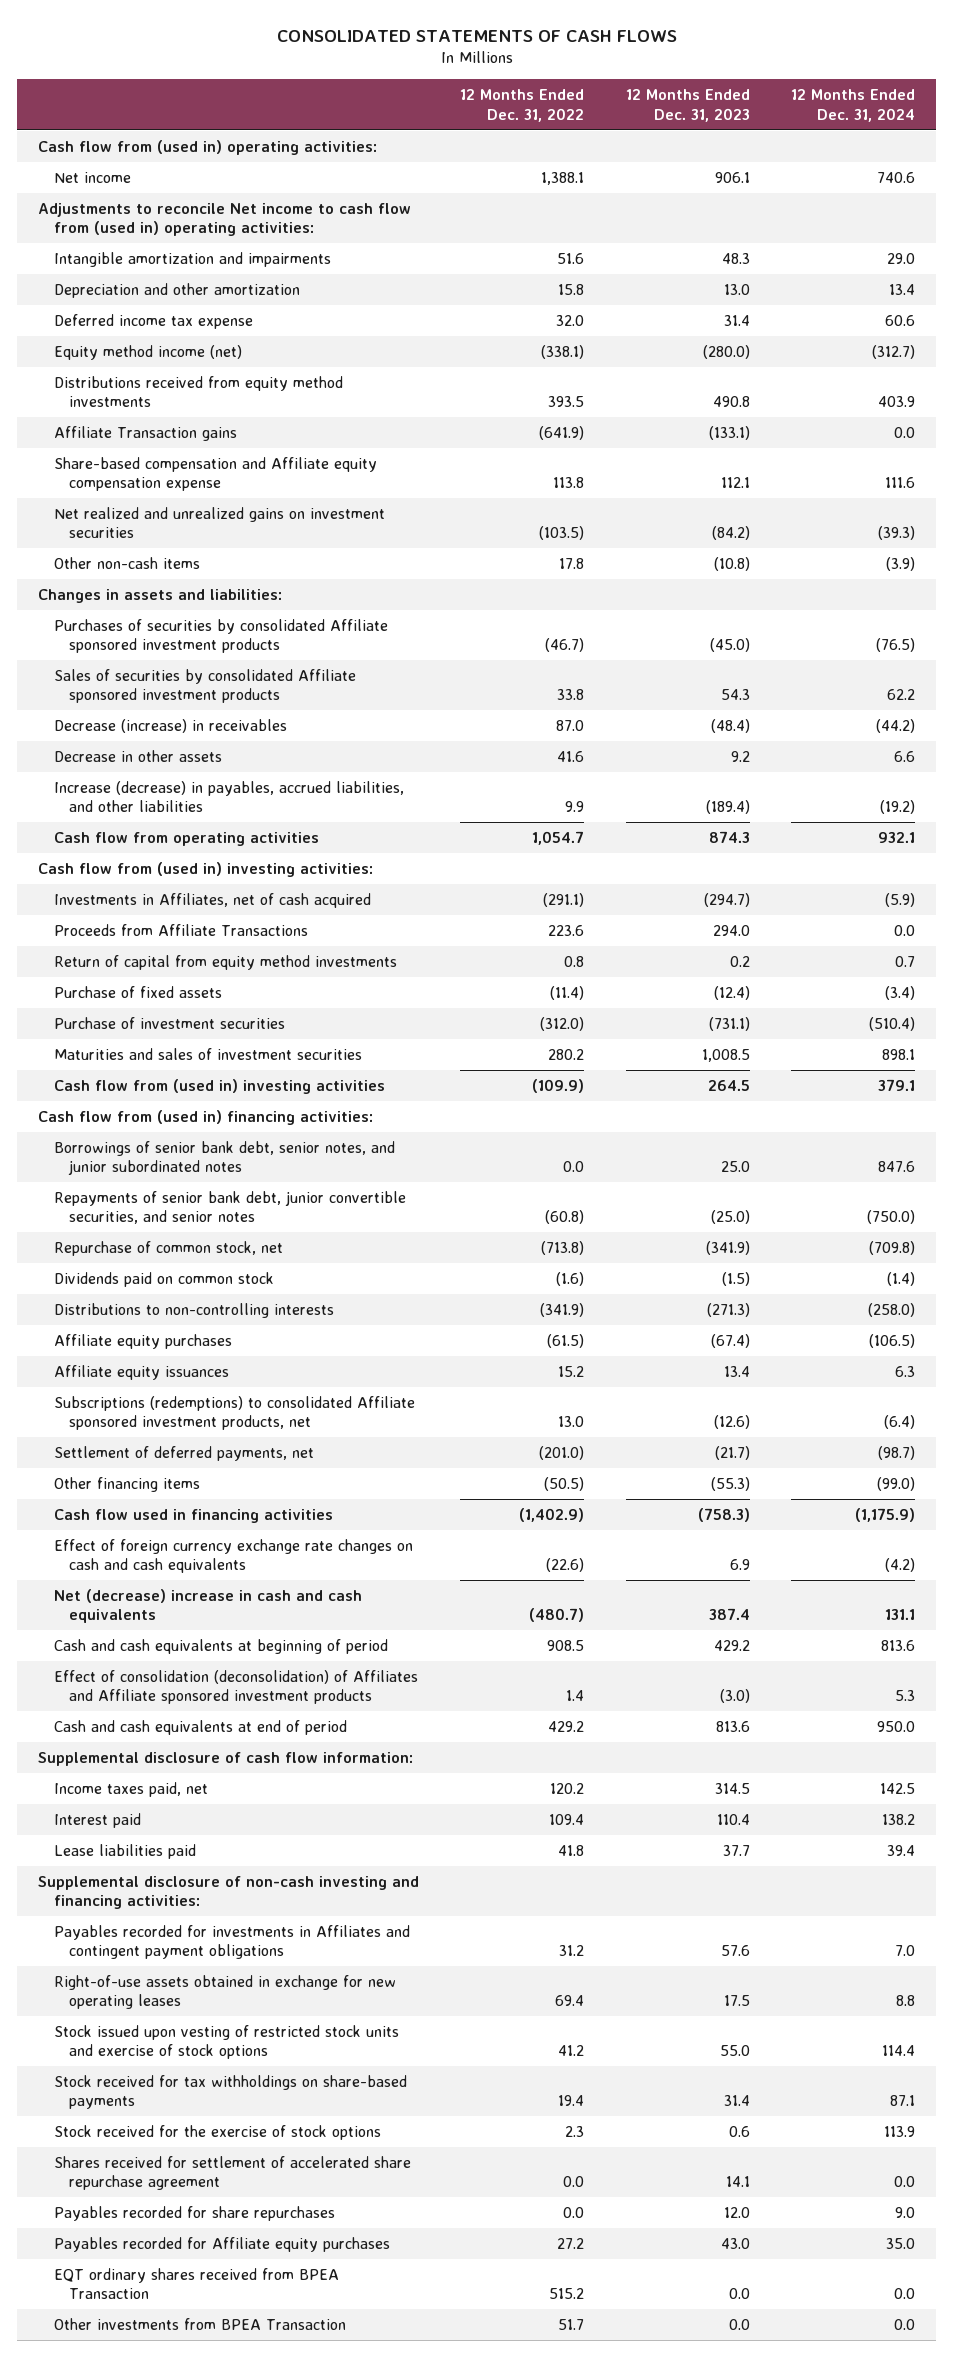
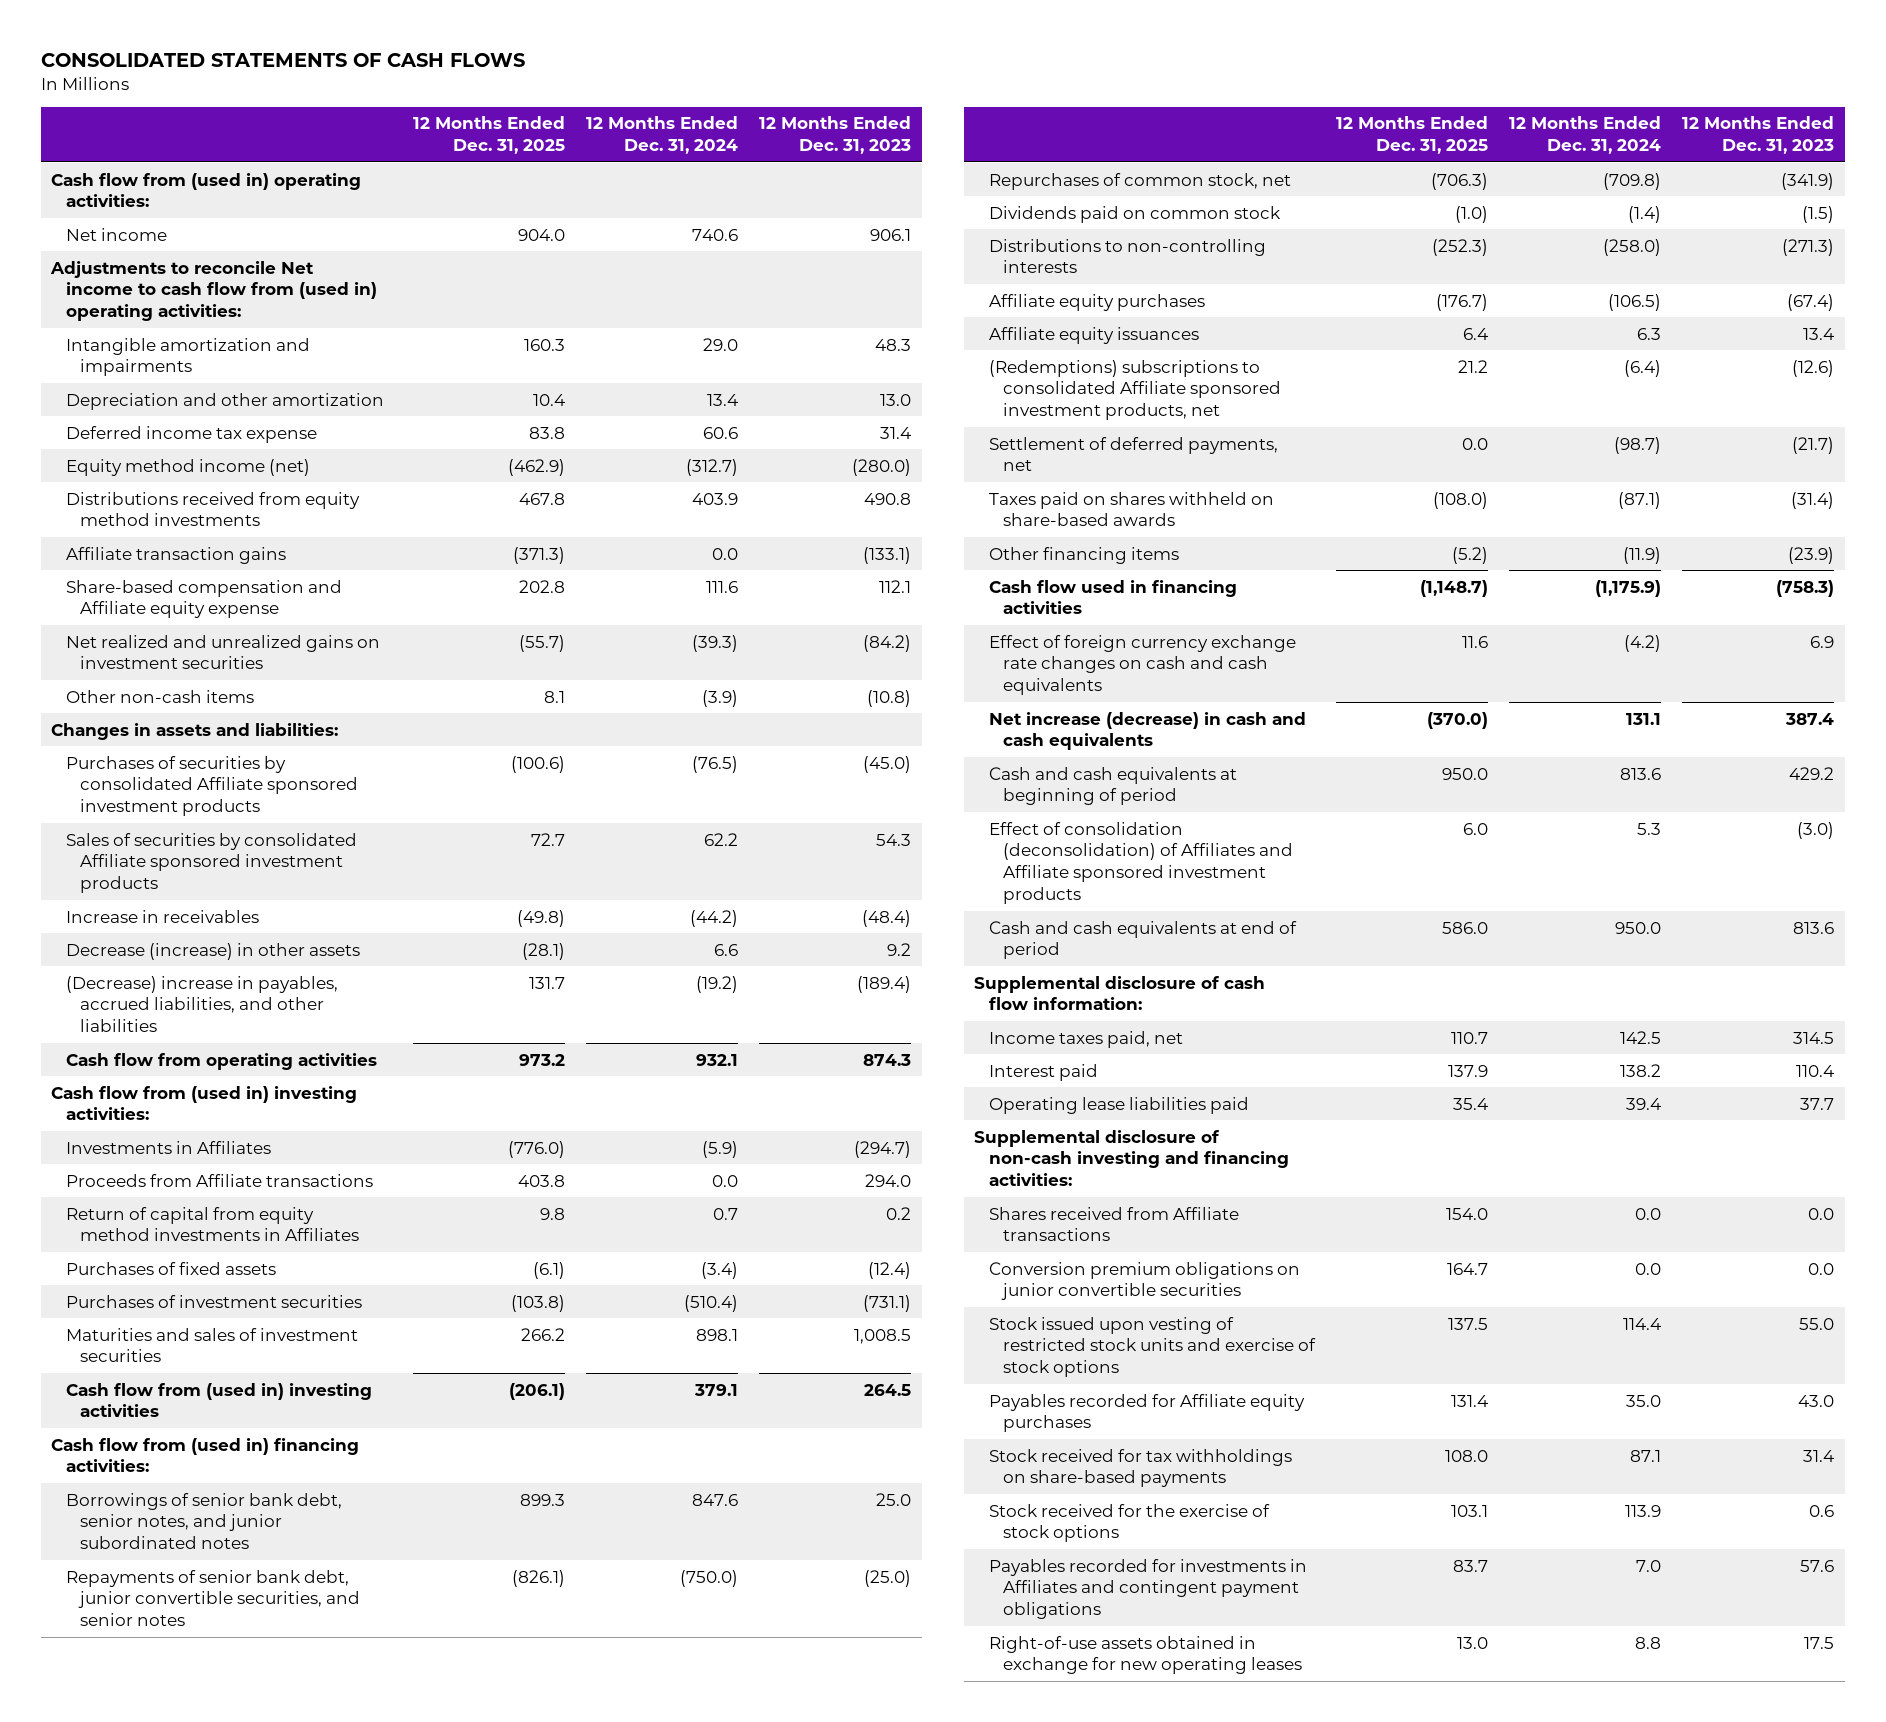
[460,89,585,122] 12 Months Ended Dec. 31, 2022 -> none
none -> [413,116,566,155] 12 Months Ended Dec. 31, 2025
[53,425,237,441] Affiliate Transaction gains -> [65,546,286,564] Affiliate transaction gains
[53,456,377,492] Share-based compensation and Affiliate equity compensation expense -> [65,579,342,619] Share-based compensation and Affiliate equity expense
[53,718,287,733] Decrease (increase) in receivables -> [65,909,259,923] Increase in receivables
[53,749,222,762] Decrease in other assets -> [65,942,360,960] Decrease (increase) in other assets
[53,780,404,813] Increase (decrease) in payables, accrued liabilities, and other liabilities -> [65,975,338,1033] (Decrease) increase in payables, accrued liabilities, and other liabilities
[53,892,371,908] Investments in Affiliates, net of cash acquired -> [65,1140,271,1154] Investments in Affiliates
[53,923,308,936] Proceeds from Affiliate Transactions -> [65,1173,373,1187] Proceeds from Affiliate transactions
[53,954,397,970] Return of capital from equity method investments -> [65,1206,360,1242] Return of capital from equity method investments in Affiliates
[53,985,222,998] Purchase of fixed assets -> [65,1261,276,1275] Purchases of fixed assets
[53,1016,285,1029] Purchase of investment securities -> [65,1294,362,1308] Purchases of investment securities
[53,1240,283,1256] Repurchase of common stock, net -> [988,172,1291,190] Repurchases of common stock, net
[53,1395,415,1431] Subscriptions (redemptions) to consolidated Affiliate sponsored investment products, net -> [988,359,1282,421] (Redemptions) subscriptions to consolidated Affiliate sponsored investment products, net
none -> [988,491,1274,527] Taxes paid on shares withheld on share-based awards
[710,1476,750,1491] (55.3) -> [1788,546,1835,564] (23.9)
[877,1476,916,1491] (99.0) -> [1623,546,1662,564] (11.9)
[53,1588,362,1624] Net (decrease) increase in cash and cash equivalents -> [988,711,1306,751] Net increase (decrease) in cash and cash equivalents
[53,1843,196,1859] Lease liabilities paid -> [988,1096,1249,1114] Operating lease liabilities paid
none -> [988,1206,1239,1242] Shares received from Affiliate transactions
none -> [988,1261,1300,1301] Conversion premium obligations on junior convertible securities
[53,2236,390,2252] Payables recorded for Affiliate equity purchases -> [988,1393,1305,1433] Payables recorded for Affiliate equity purchases
[53,2155,411,2191] Shares received for settlement of accelerated share repurchase agreement -> none
[53,2205,335,2221] Payables recorded for share repurchases -> none
[53,2267,339,2300] EQT ordinary shares received from BPEA Transaction -> none
[53,2317,346,2330] Other investments from BPEA Transaction -> none
[53,1924,410,1960] Payables recorded for investments in Affiliates and contingent payment obligations -> [988,1558,1307,1620] Payables recorded for investments in Affiliates and contingent payment obligations
[53,1974,396,2010] Right-of-use assets obtained in exchange for new operating leases -> [988,1635,1303,1675] Right-of-use assets obtained in exchange for new operating leases

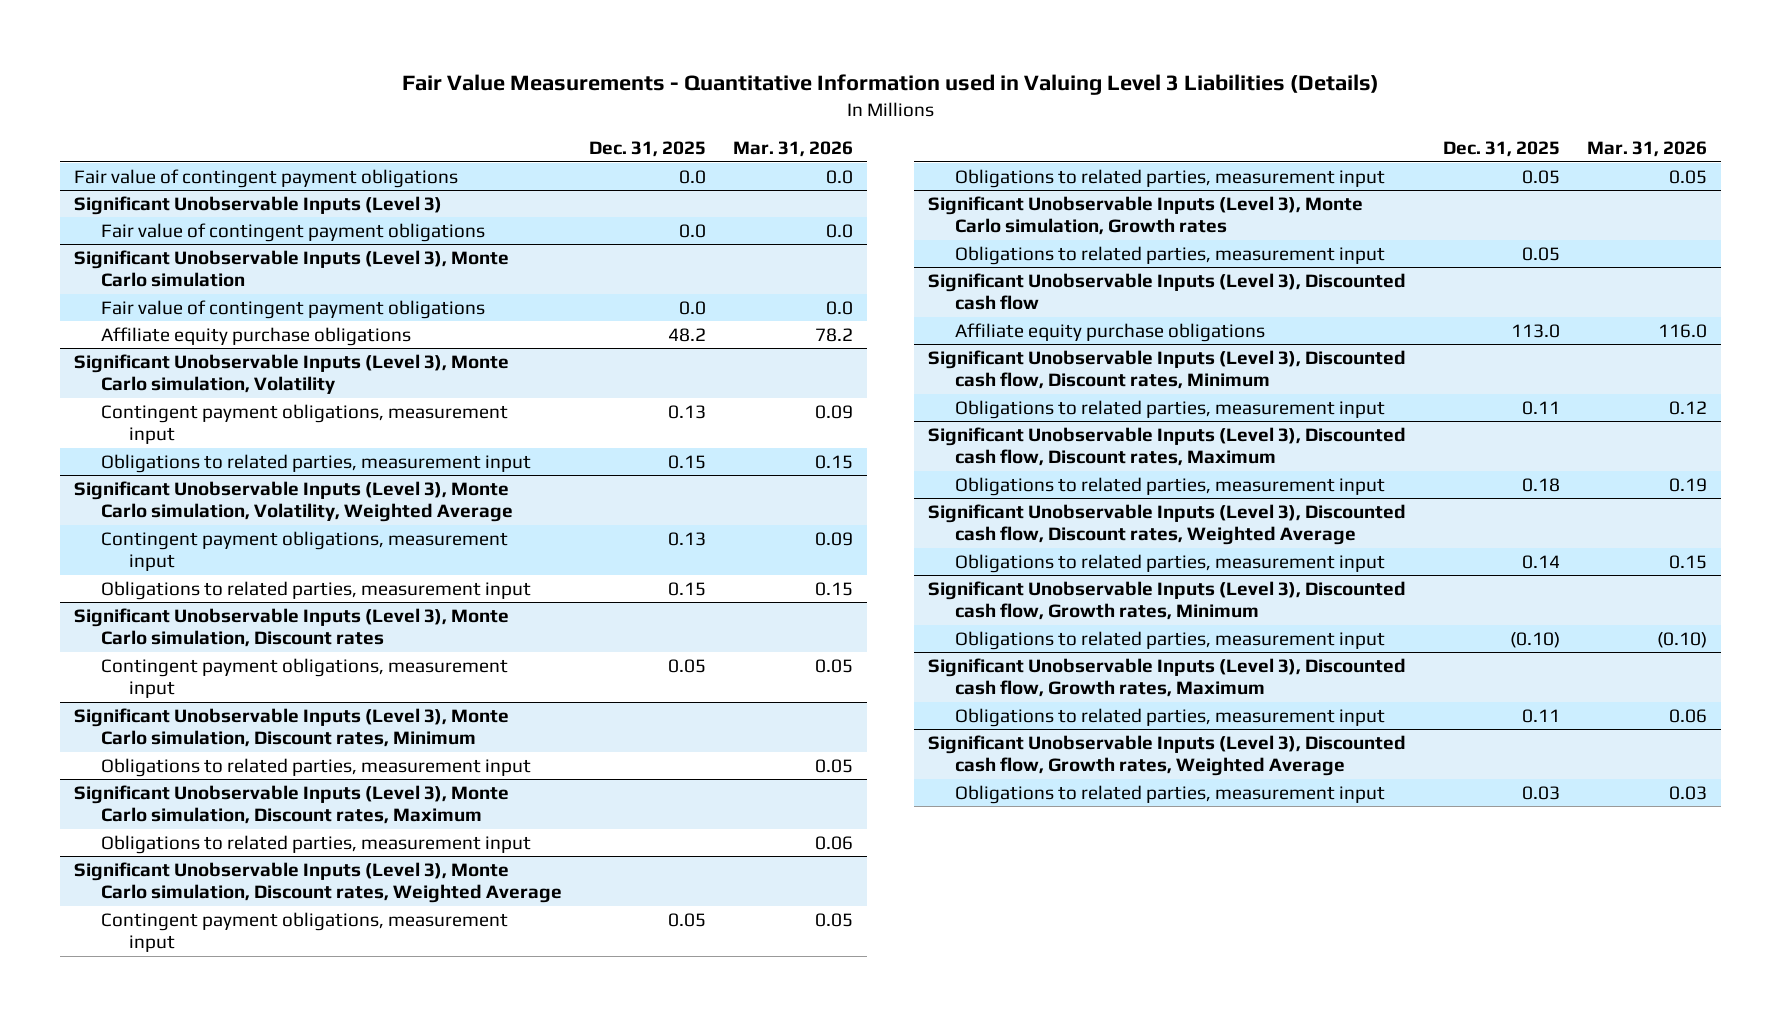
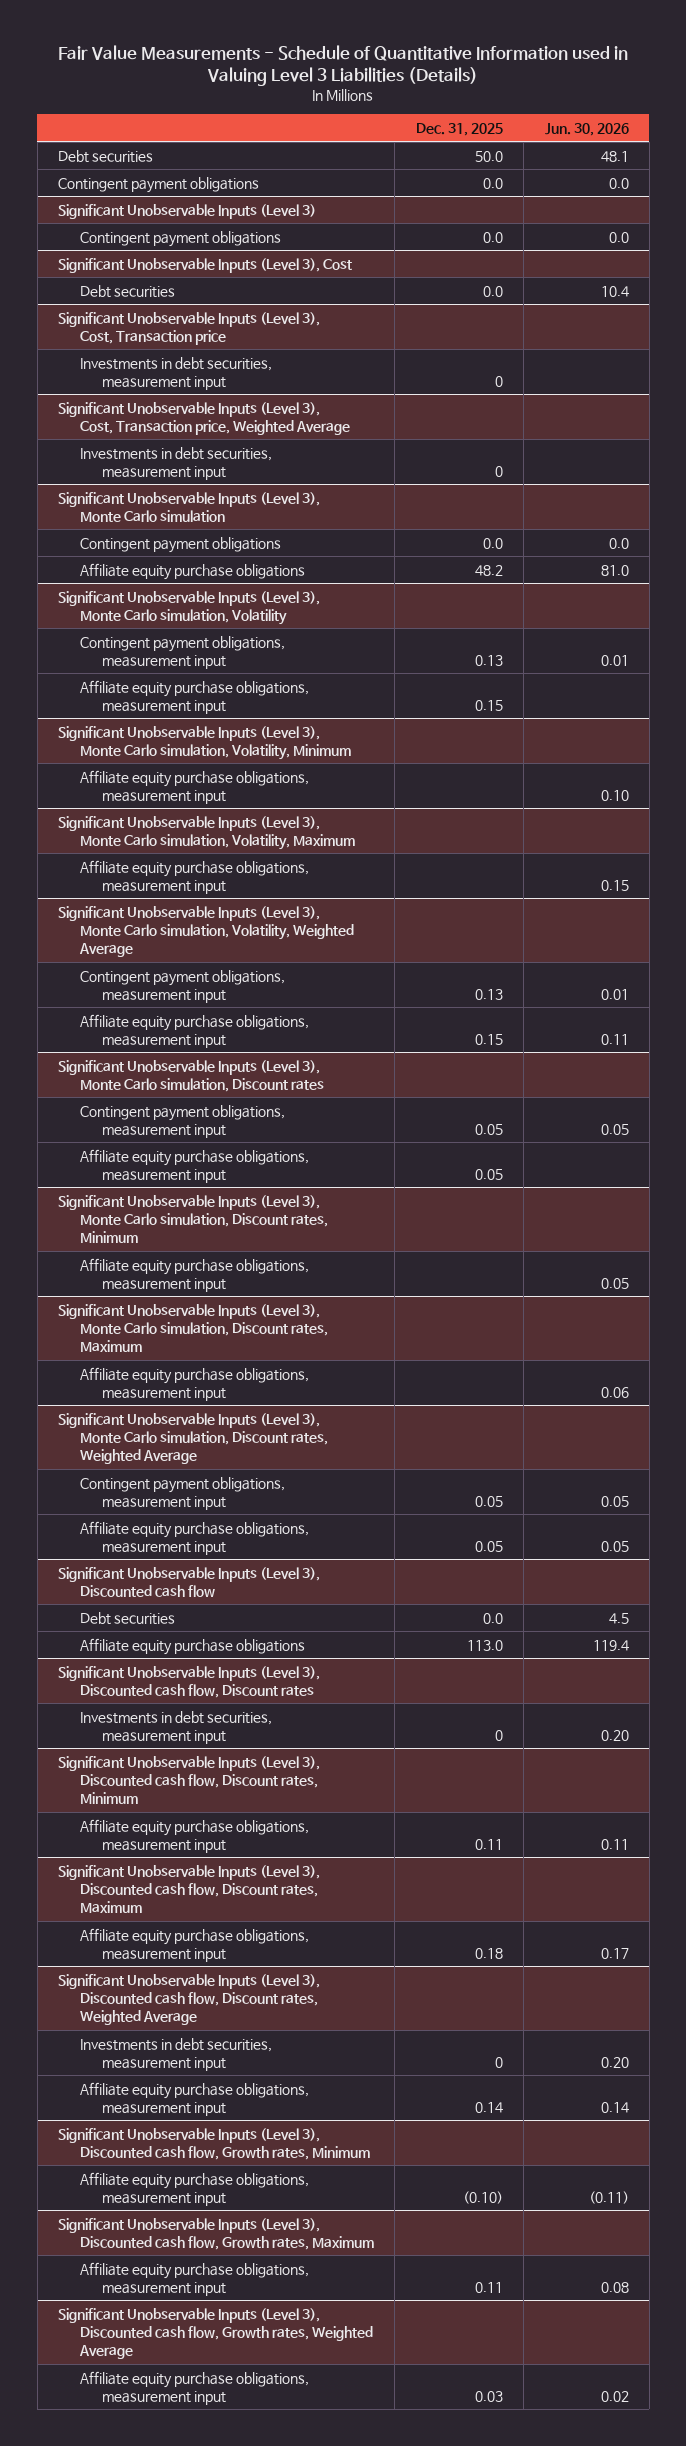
[401,73,1379,95] Fair Value Measurements - Quantitative Information used in Valuing Level 3 Liabilities (Details) -> [58,44,629,86] Fair Value Measurements - Schedule of Quantitative Information used in Valuing Level 3 Liabilities (Details)
[733,141,854,158] Mar. 31, 2026 -> none
none -> [544,122,629,136] Jun. 30, 2026
none -> [57,149,153,163] Debt securities
[73,168,458,188] Fair value of contingent payment obligations -> [57,176,259,193] Contingent payment obligations
[101,222,486,242] Fair value of contingent payment obligations -> [80,230,282,247] Contingent payment obligations
none -> [57,257,352,273] Significant Unobservable Inputs (Level 3), Cost
none -> [80,284,176,298] Debt securities
none -> [57,311,320,345] Significant Unobservable Inputs (Level 3), Cost, Transaction price
none -> [80,356,273,390] Investments in debt securities, measurement input
none -> [57,401,351,435] Significant Unobservable Inputs (Level 3), Cost, Transaction price, Weighted Average
none -> [80,446,273,480] Investments in debt securities, measurement input
[101,299,486,319] Fair value of contingent payment obligations -> [80,536,282,553] Contingent payment obligations
[101,453,532,473] Obligations to related parties, measurement input -> [80,679,310,714] Affiliate equity purchase obligations, measurement input
none -> [57,725,352,760] Significant Unobservable Inputs (Level 3), Monte Carlo simulation, Volatility, Minimum
none -> [80,769,310,804] Affiliate equity purchase obligations, measurement input
none -> [57,815,356,850] Significant Unobservable Inputs (Level 3), Monte Carlo simulation, Volatility, Maximum
none -> [80,859,310,894] Affiliate equity purchase obligations, measurement input
[101,580,532,600] Obligations to related parties, measurement input -> [80,1013,310,1048] Affiliate equity purchase obligations, measurement input
none -> [80,1148,310,1183] Affiliate equity purchase obligations, measurement input
[101,757,532,777] Obligations to related parties, measurement input -> [80,1257,310,1292] Affiliate equity purchase obligations, measurement input
[101,834,532,854] Obligations to related parties, measurement input -> [80,1366,310,1401] Affiliate equity purchase obligations, measurement input
[927,195,1363,236] Significant Unobservable Inputs (Level 3), Monte Carlo simulation, Growth rates -> none
[955,245,1386,265] Obligations to related parties, measurement input -> none
[955,168,1386,188] Obligations to related parties, measurement input -> [80,1520,310,1555] Affiliate equity purchase obligations, measurement input
none -> [80,1611,176,1625] Debt securities
none -> [57,1665,320,1698] Significant Unobservable Inputs (Level 3), Discounted cash flow, Discount rates
none -> [80,1710,273,1744] Investments in debt securities, measurement input
[955,399,1386,419] Obligations to related parties, measurement input -> [80,1818,310,1853] Affiliate equity purchase obligations, measurement input
[955,476,1386,496] Obligations to related parties, measurement input -> [80,1927,310,1962] Affiliate equity purchase obligations, measurement input
none -> [80,2037,273,2071] Investments in debt securities, measurement input
[955,553,1386,573] Obligations to related parties, measurement input -> [80,2081,310,2116] Affiliate equity purchase obligations, measurement input
[955,630,1386,650] Obligations to related parties, measurement input -> [80,2171,310,2206] Affiliate equity purchase obligations, measurement input
[955,707,1386,727] Obligations to related parties, measurement input -> [80,2261,310,2296] Affiliate equity purchase obligations, measurement input
[955,784,1386,804] Obligations to related parties, measurement input -> [80,2370,310,2405] Affiliate equity purchase obligations, measurement input

